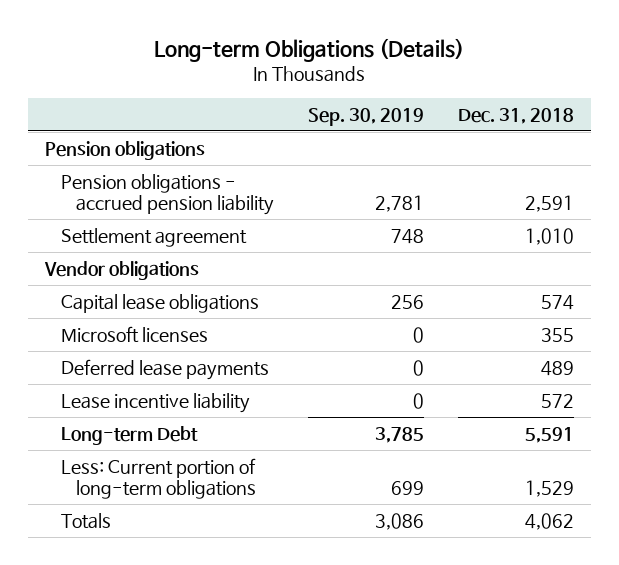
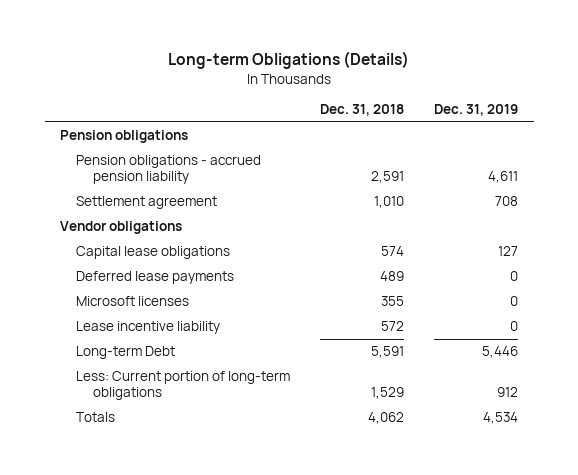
[308,107,425,126] Sep. 30, 2019 -> none
none -> [434,104,519,117] Dec. 31, 2019
[60,325,208,343] Microsoft licenses -> [76,296,190,307] Microsoft licenses

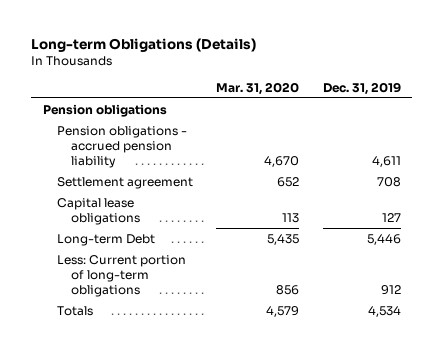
[320,104,405,117] Dec. 31, 2018 -> none
none -> [216,81,300,95] Mar. 31, 2020
[59,221,182,235] Vendor obligations -> none
[76,271,235,285] Deferred lease payments -> none
[76,296,190,307] Microsoft licenses -> none
[76,321,221,335] Lease incentive liability -> none

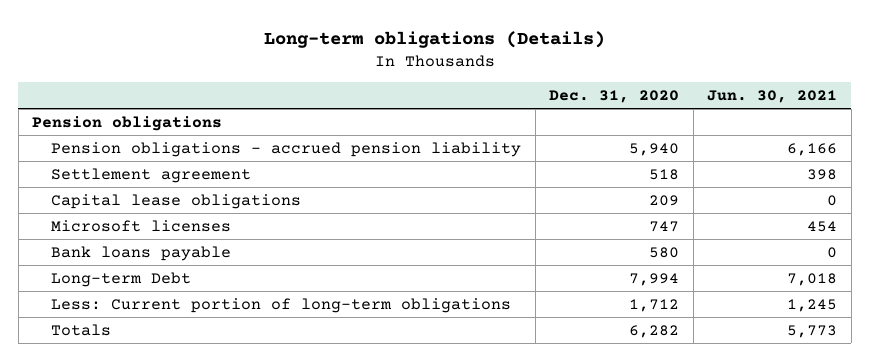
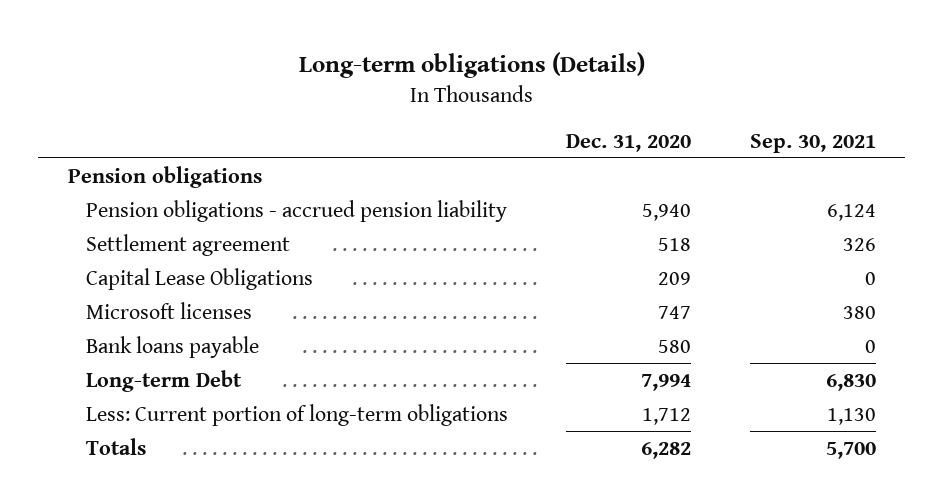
[707,89,838,103] Jun. 30, 2021 -> none
none -> [750,133,877,153] Sep. 30, 2021
[51,193,302,209] Capital lease obligations -> [85,267,313,290] Capital Lease Obligations

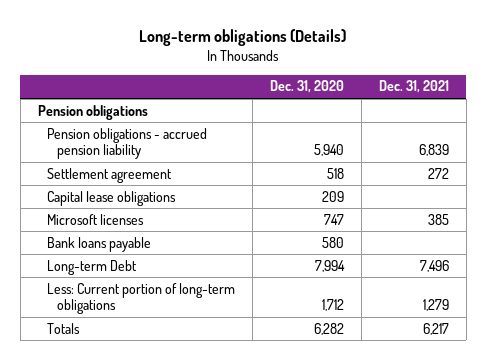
[750,133,877,153] Sep. 30, 2021 -> none
none -> [378,80,449,94] Dec. 31, 2021
[85,267,313,290] Capital Lease Obligations -> [47,190,177,206] Capital lease obligations

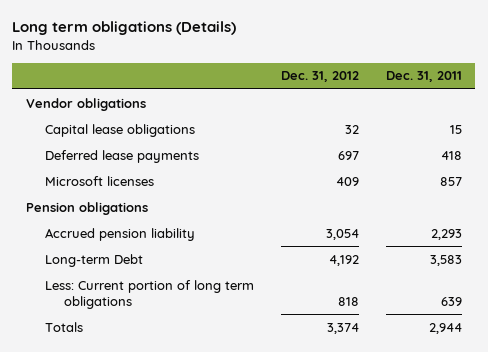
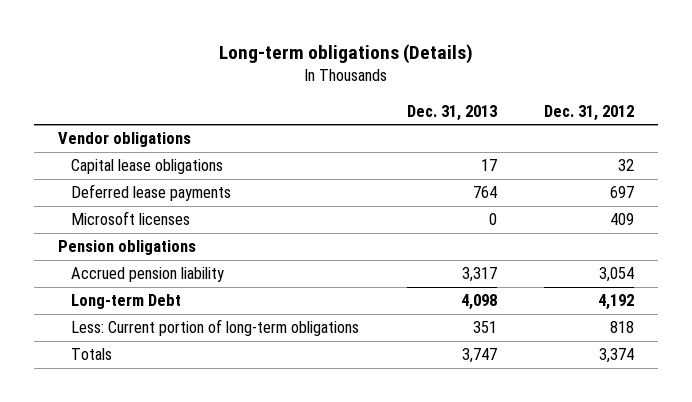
[12,21,237,36] Long term obligations (Details) -> [219,44,474,65] Long-term obligations (Details)
[385,71,462,83] Dec. 31, 2011 -> none
none -> [406,104,497,121] Dec. 31, 2013
[44,279,254,309] Less: Current portion of long term obligations -> [71,319,360,337] Less: Current portion of long-term obligations

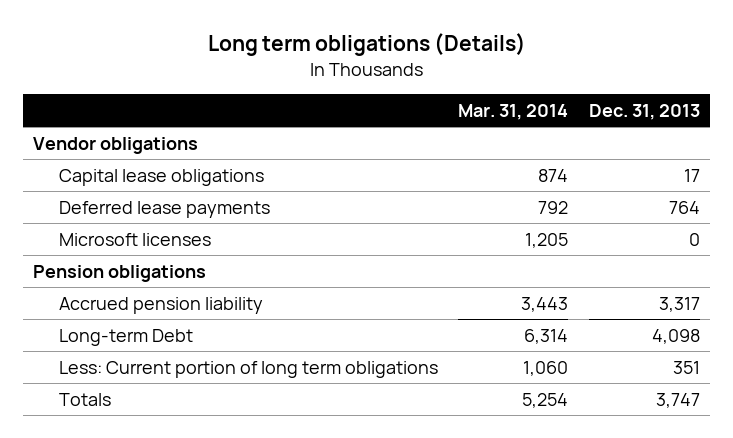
[219,44,474,65] Long-term obligations (Details) -> [207,33,526,57] Long term obligations (Details)
[544,104,635,121] Dec. 31, 2012 -> none
none -> [458,103,569,120] Mar. 31, 2014
[71,319,360,337] Less: Current portion of long-term obligations -> [58,360,438,378] Less: Current portion of long term obligations

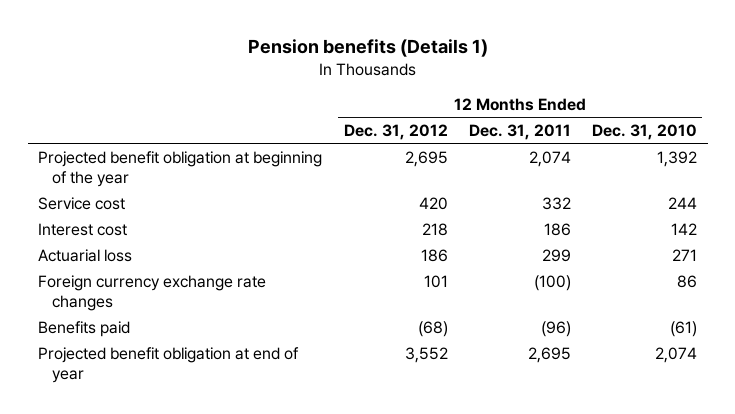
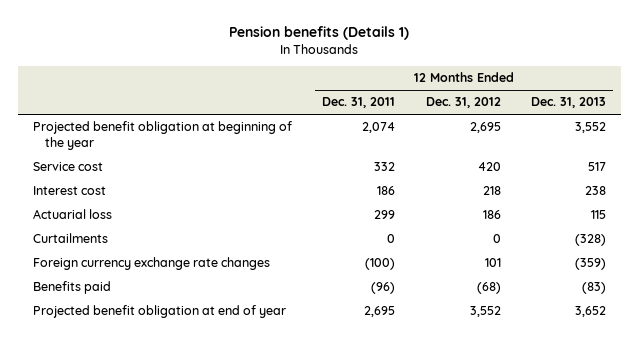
[592,123,698,140] Dec. 31, 2010 -> none
none -> [530,97,606,109] Dec. 31, 2013
none -> [33,233,109,244] Curtailments

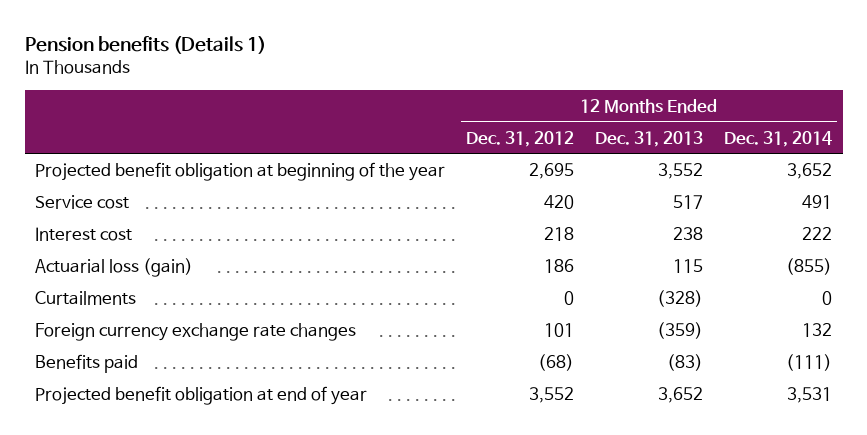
[322,97,396,109] Dec. 31, 2011 -> none
none -> [724,130,833,147] Dec. 31, 2014
[33,209,113,220] Actuarial loss -> [35,257,194,277] Actuarial loss (gain)

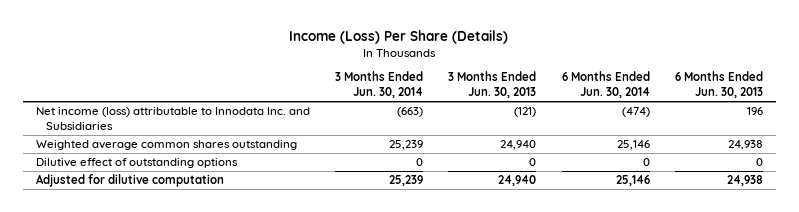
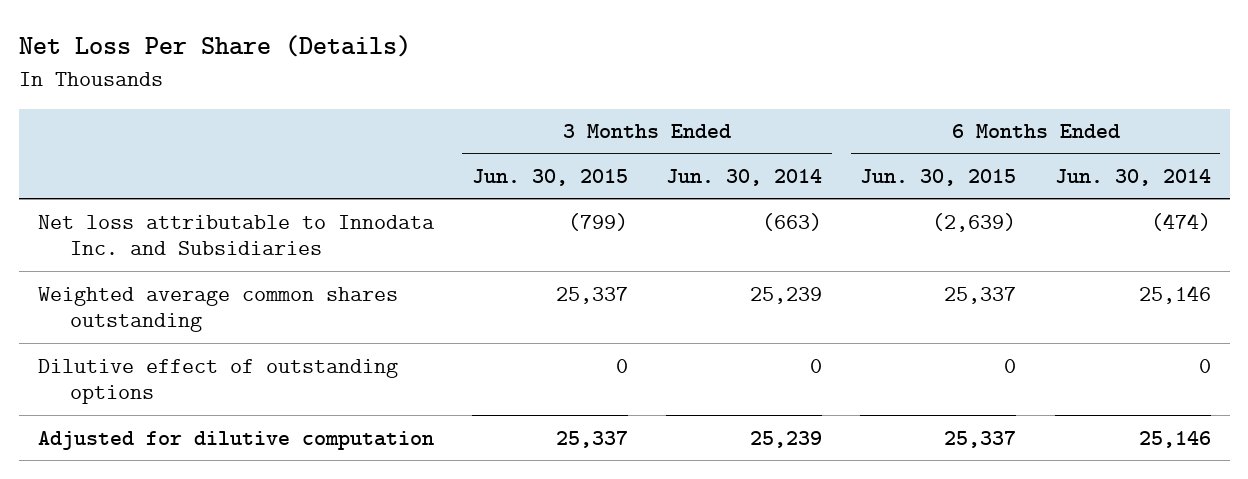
[289,29,509,44] Income (Loss) Per Share (Details) -> [18,35,411,58] Net Loss Per Share (Details)
[448,71,537,99] 3 Months Ended Jun. 30, 2013 -> none
[675,71,764,99] 6 Months Ended Jun. 30, 2013 -> none
none -> [471,169,628,187] Jun. 30, 2015
none -> [860,169,1017,187] Jun. 30, 2015
[35,107,310,131] Net income (loss) attributable to Innodata Inc. and Subsidiaries -> [37,214,435,256] Net loss attributable to Innodata Inc. and Subsidiaries

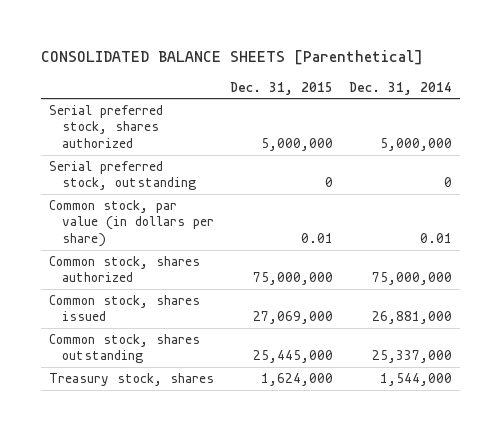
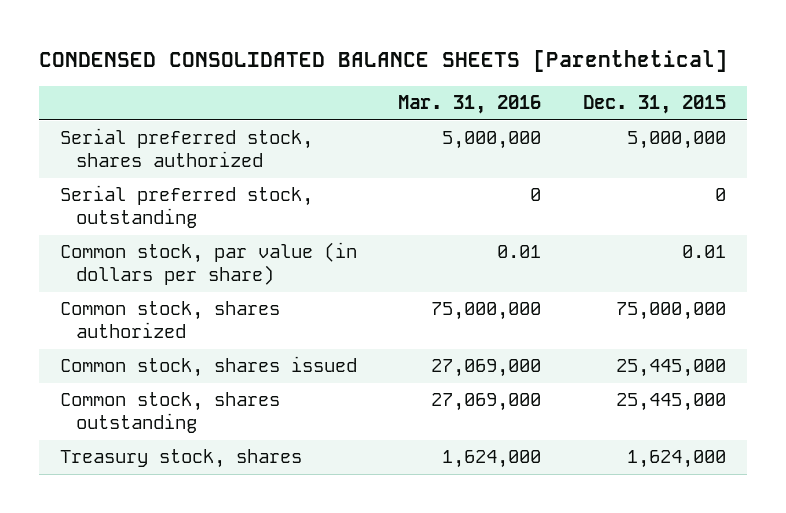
[40,49,423,65] CONSOLIDATED BALANCE SHEETS [Parenthetical] -> [38,50,728,73] CONDENSED CONSOLIDATED BALANCE SHEETS [Parenthetical]
[348,81,452,95] Dec. 31, 2014 -> none
none -> [398,95,542,115] Mar. 31, 2016
[252,311,333,325] 27,069,000 -> [616,359,727,378] 25,445,000

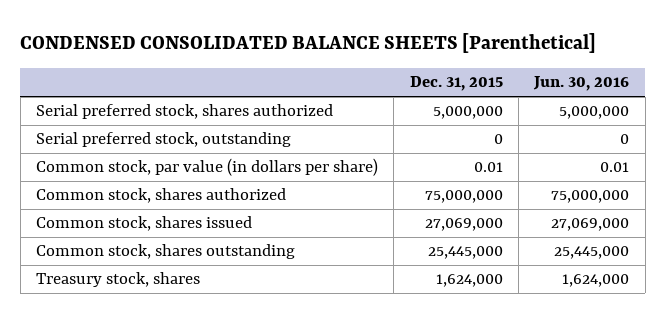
[398,95,542,115] Mar. 31, 2016 -> none
none -> [533,76,630,92] Jun. 30, 2016
[616,359,727,378] 25,445,000 -> [424,218,503,232] 27,069,000

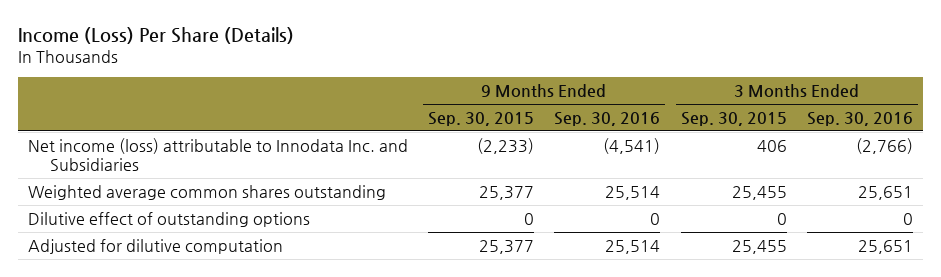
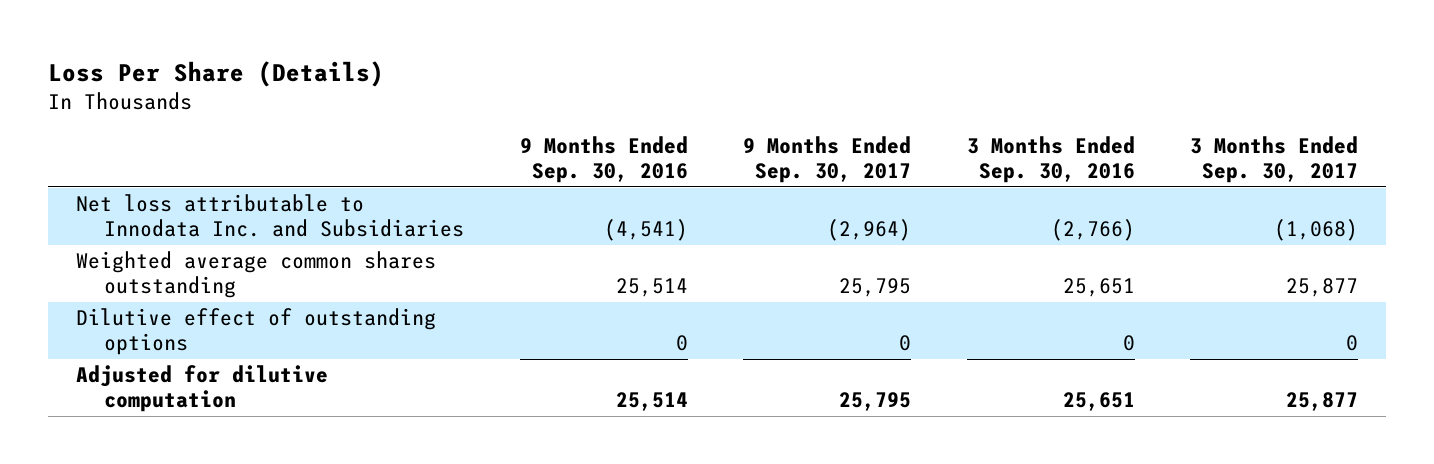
[17,27,294,45] Income (Loss) Per Share (Details) -> [47,60,384,87] Loss Per Share (Details)
[428,111,535,126] Sep. 30, 2015 -> none
[680,111,787,126] Sep. 30, 2015 -> none
none -> [743,136,912,184] 9 Months Ended Sep. 30, 2017
none -> [1190,136,1359,184] 3 Months Ended Sep. 30, 2017
[27,137,408,171] Net income (loss) attributable to Innodata Inc. and Subsidiaries -> [75,194,465,238] Net loss attributable to Innodata Inc. and Subsidiaries

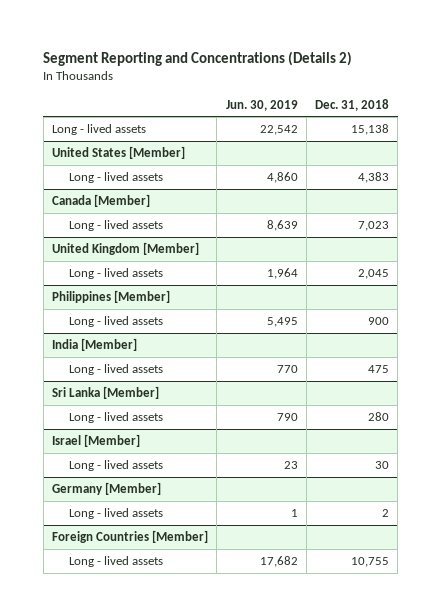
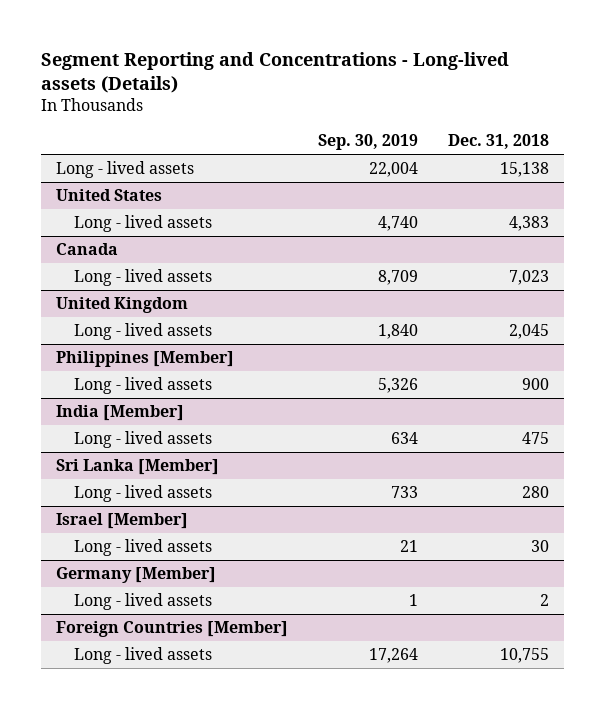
[43,51,353,67] Segment Reporting and Concentrations (Details 2) -> [41,51,510,94] Segment Reporting and Concentrations - Long-lived assets (Details)
[225,99,298,111] Jun. 30, 2019 -> none
none -> [317,134,418,151] Sep. 30, 2019
[52,145,186,159] United States [Member] -> [55,189,162,202] United States
[52,193,151,207] Canada [Member] -> [55,243,118,256] Canada
[52,241,200,255] United Kingdom [Member] -> [55,297,188,314] United Kingdom

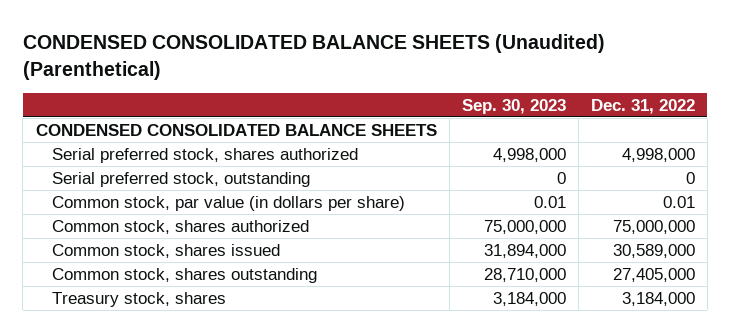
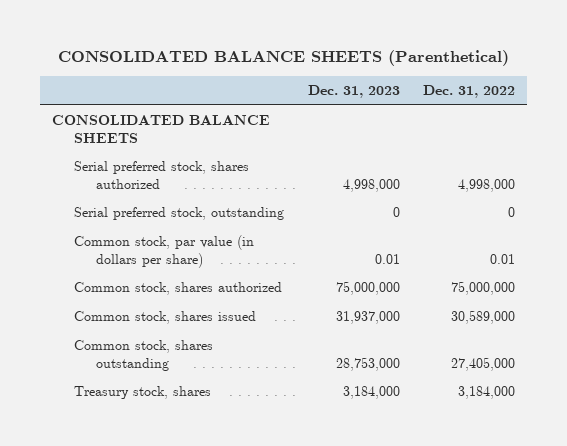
[22,34,605,80] CONDENSED CONSOLIDATED BALANCE SHEETS (Unaudited) (Parenthetical) -> [57,49,509,66] CONSOLIDATED BALANCE SHEETS (Parenthetical)
[461,98,566,114] Sep. 30, 2023 -> none
none -> [307,85,400,99] Dec. 31, 2023
[35,123,437,136] CONDENSED CONSOLIDATED BALANCE SHEETS -> [52,115,271,143] CONSOLIDATED BALANCE SHEETS

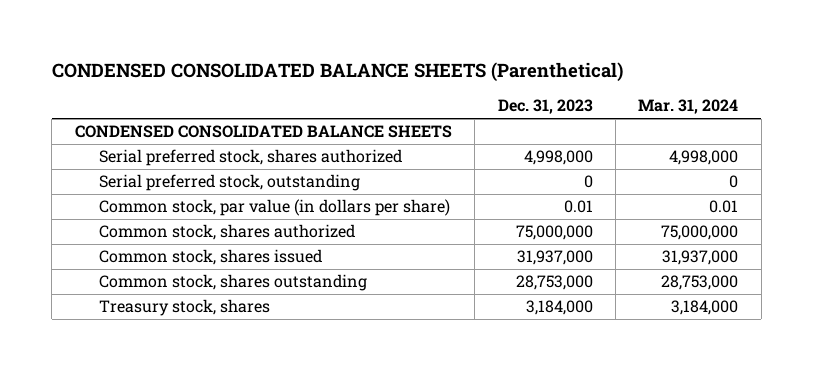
[57,49,509,66] CONSOLIDATED BALANCE SHEETS (Parenthetical) -> [51,61,623,82] CONDENSED CONSOLIDATED BALANCE SHEETS (Parenthetical)
[423,85,516,99] Dec. 31, 2022 -> none
none -> [638,99,739,115] Mar. 31, 2024
[52,115,271,143] CONSOLIDATED BALANCE SHEETS -> [74,125,452,139] CONDENSED CONSOLIDATED BALANCE SHEETS

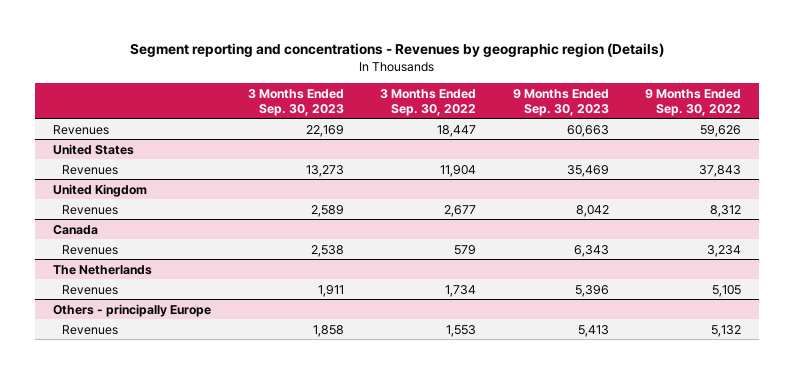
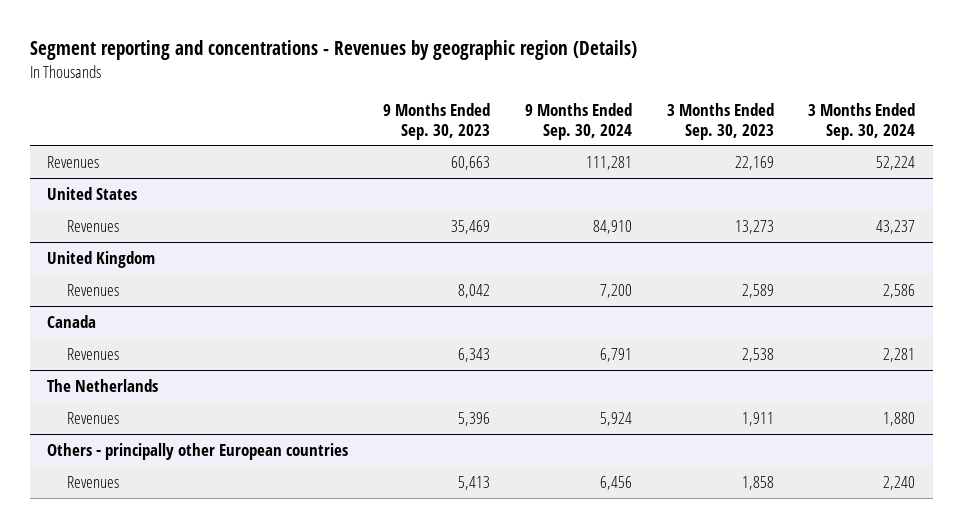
[380,88,477,116] 3 Months Ended Sep. 30, 2022 -> none
[645,88,742,116] 9 Months Ended Sep. 30, 2022 -> none
none -> [524,102,632,140] 9 Months Ended Sep. 30, 2024
none -> [808,102,916,140] 3 Months Ended Sep. 30, 2024
[53,303,212,317] Others - principally Europe -> [46,442,348,460] Others - principally other European countries

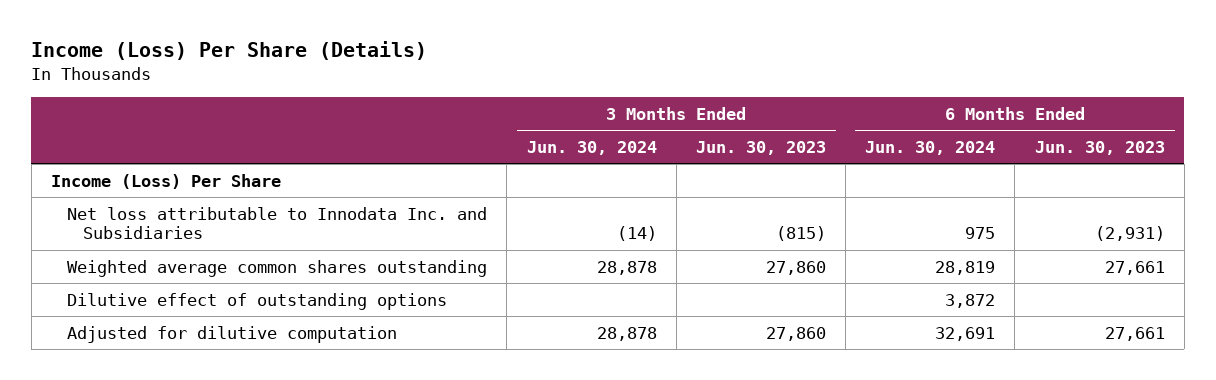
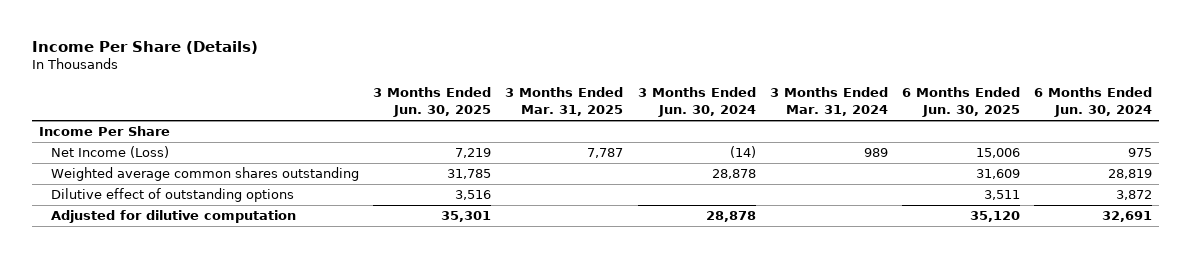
[31,41,428,61] Income (Loss) Per Share (Details) -> [31,40,258,54] Income Per Share (Details)
[695,140,826,155] Jun. 30, 2023 -> none
[1034,140,1165,155] Jun. 30, 2023 -> none
none -> [373,87,492,118] 3 Months Ended Jun. 30, 2025
none -> [505,87,624,117] 3 Months Ended Mar. 31, 2025
none -> [769,87,888,117] 3 Months Ended Mar. 31, 2024
none -> [901,87,1020,118] 6 Months Ended Jun. 30, 2025
[51,173,282,189] Income (Loss) Per Share -> [38,126,170,137] Income Per Share
[67,206,488,240] Net loss attributable to Innodata Inc. and Subsidiaries -> [51,146,170,159] Net Income (Loss)

